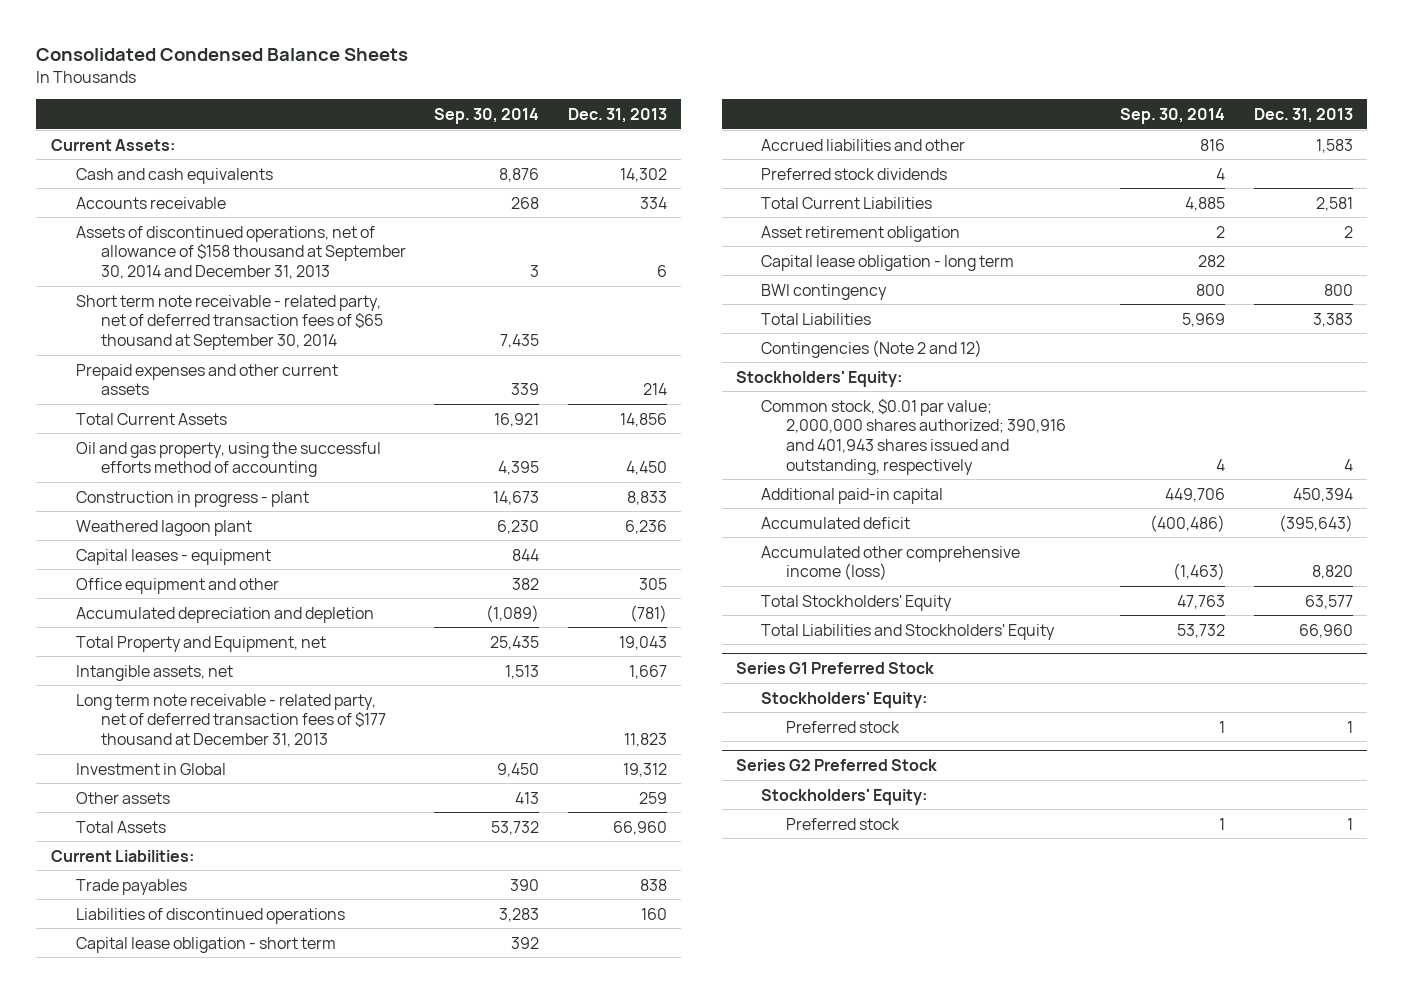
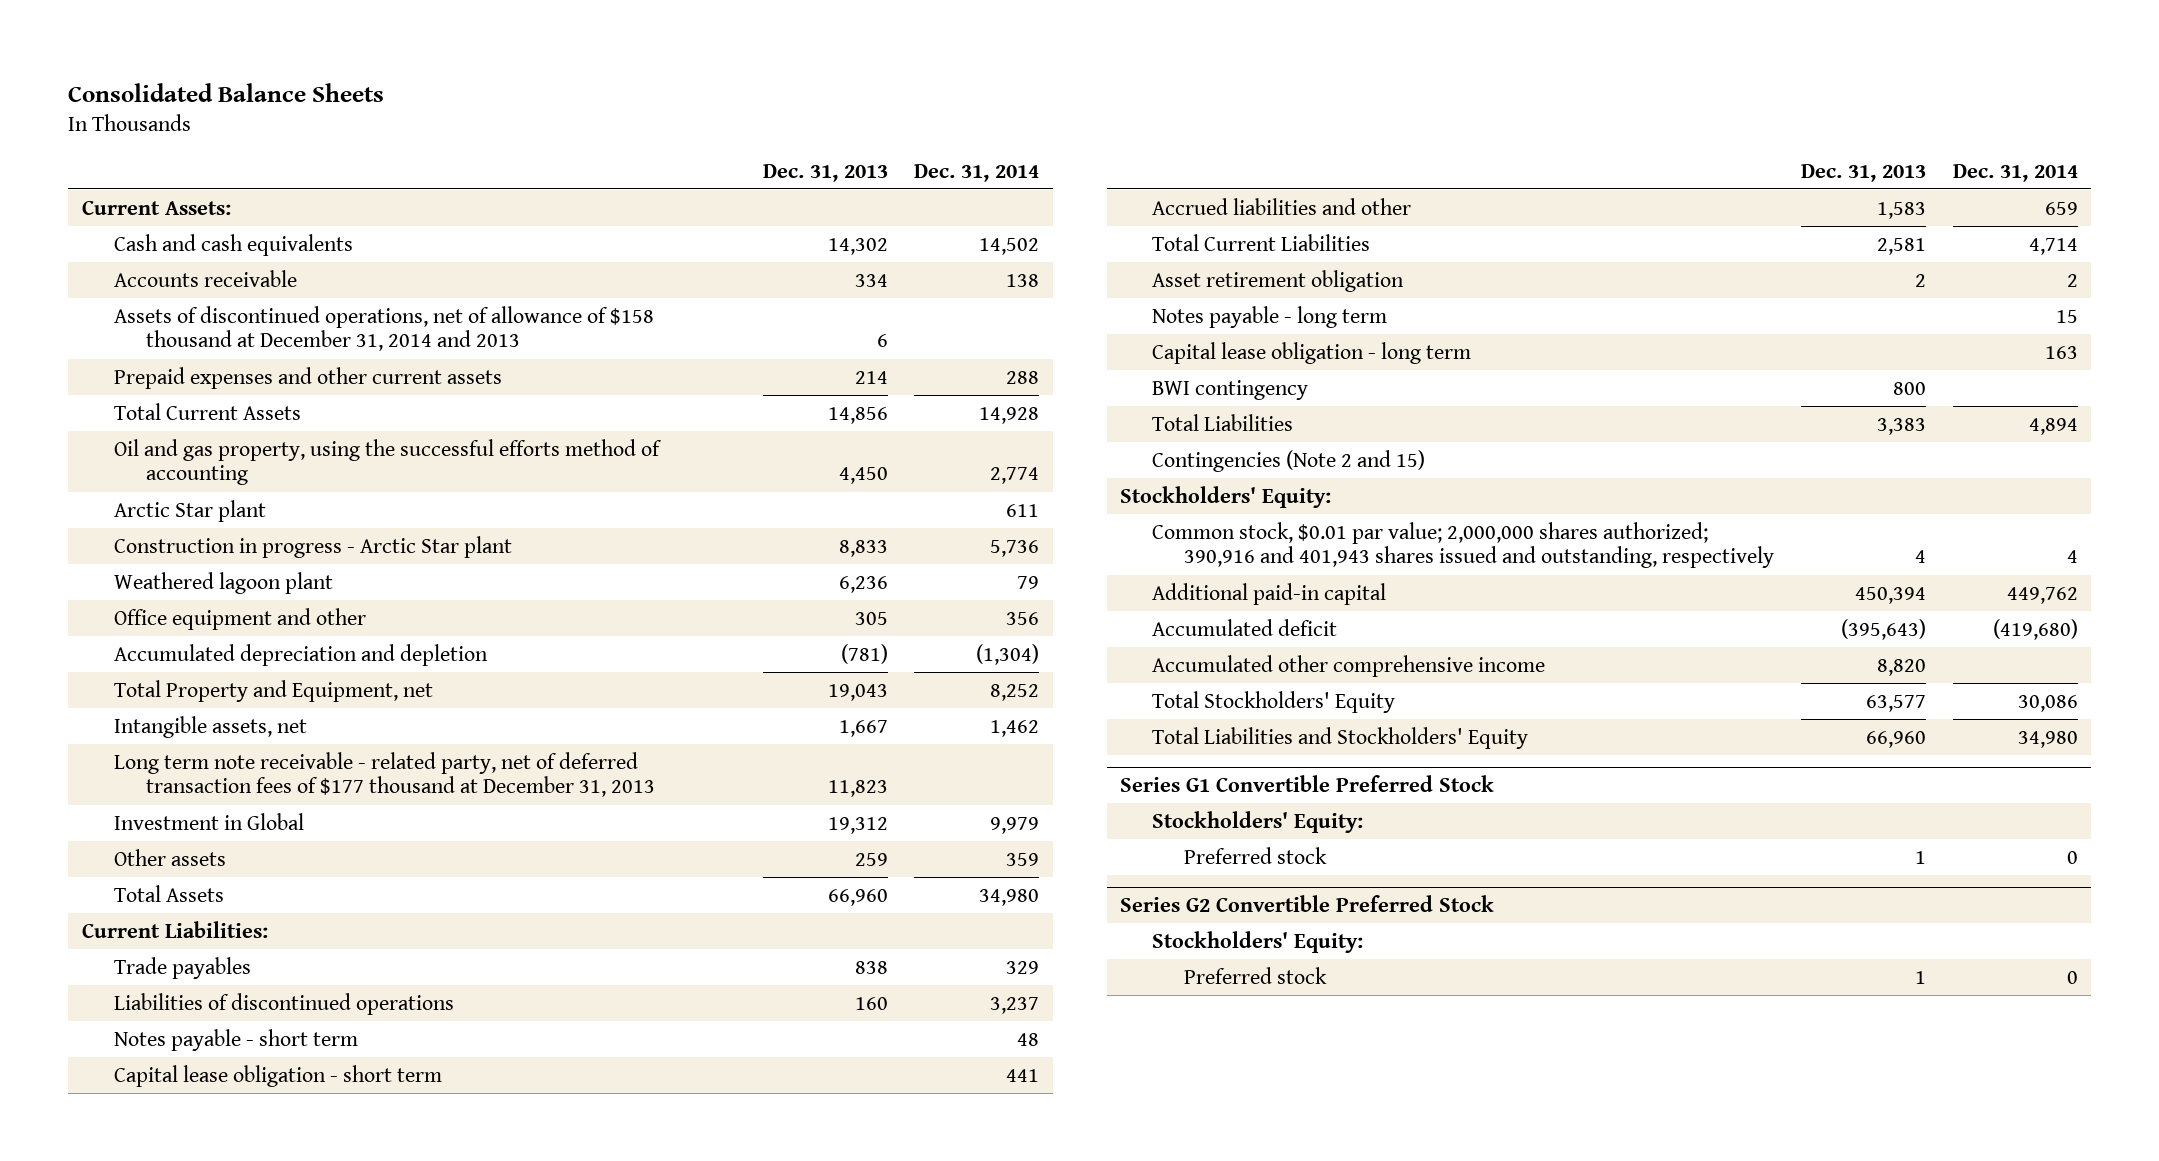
[36,48,409,62] Consolidated Condensed Balance Sheets -> [68,83,385,103] Consolidated Balance Sheets
[434,107,540,124] Sep. 30, 2014 -> none
none -> [914,163,1040,182] Dec. 31, 2014
[75,294,383,350] Short term note receivable - related party, net of deferred transaction fees of $65 thousand at September 30, 2014 -> none
[75,225,406,279] Assets of discontinued operations, net of allowance of $158 thousand at September 30, 2014 and December 31, 2013 -> [113,305,654,352] Assets of discontinued operations, net of allowance of $158 thousand at December 31, 2014 and 2013
none -> [113,499,266,522] Arctic Star plant
[75,490,309,507] Construction in progress - plant -> [113,535,512,558] Construction in progress - Arctic Star plant
[75,548,271,565] Capital leases - equipment -> none
none -> [113,1028,358,1051] Notes payable - short term
[761,167,948,180] Preferred stock dividends -> none
none -> [1152,305,1388,328] Notes payable - long term
[761,339,983,358] Contingencies (Note 2 and 12) -> [1152,449,1426,472] Contingencies (Note 2 and 15)
[761,545,1021,581] Accumulated other comprehensive income (loss) -> [1152,654,1546,677] Accumulated other comprehensive income
[736,662,935,675] Series G1 Preferred Stock -> [1120,775,1495,793] Series G1 Convertible Preferred Stock
[736,759,938,772] Series G2 Preferred Stock -> [1120,895,1495,913] Series G2 Convertible Preferred Stock

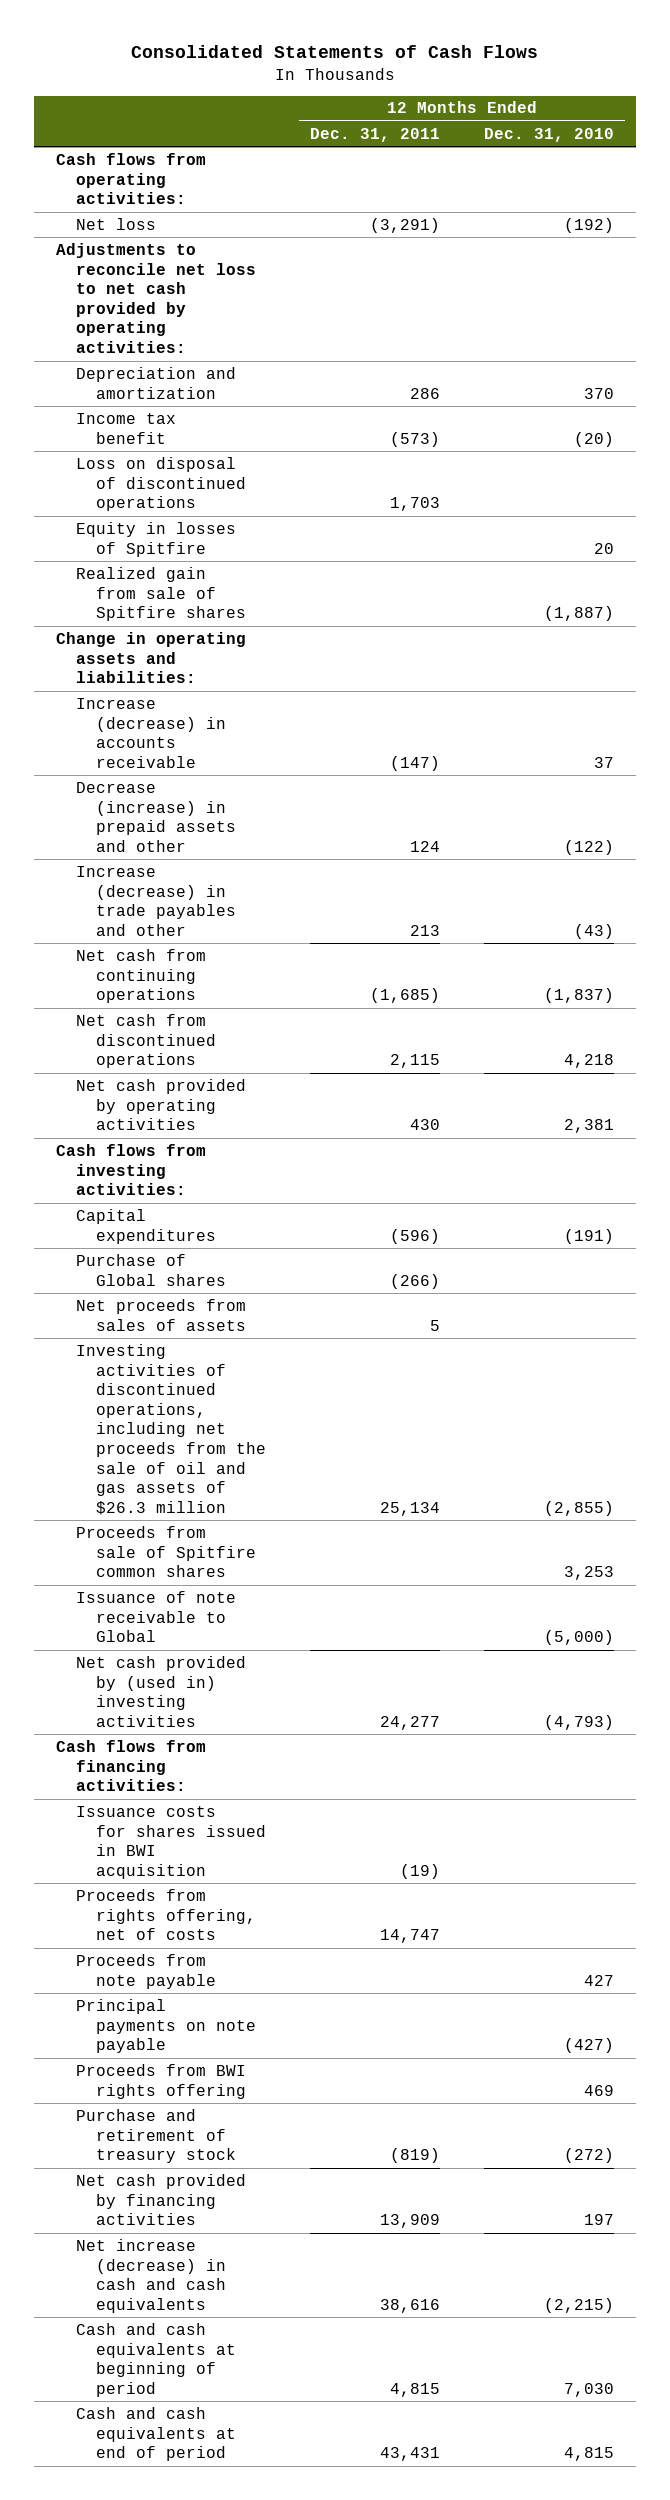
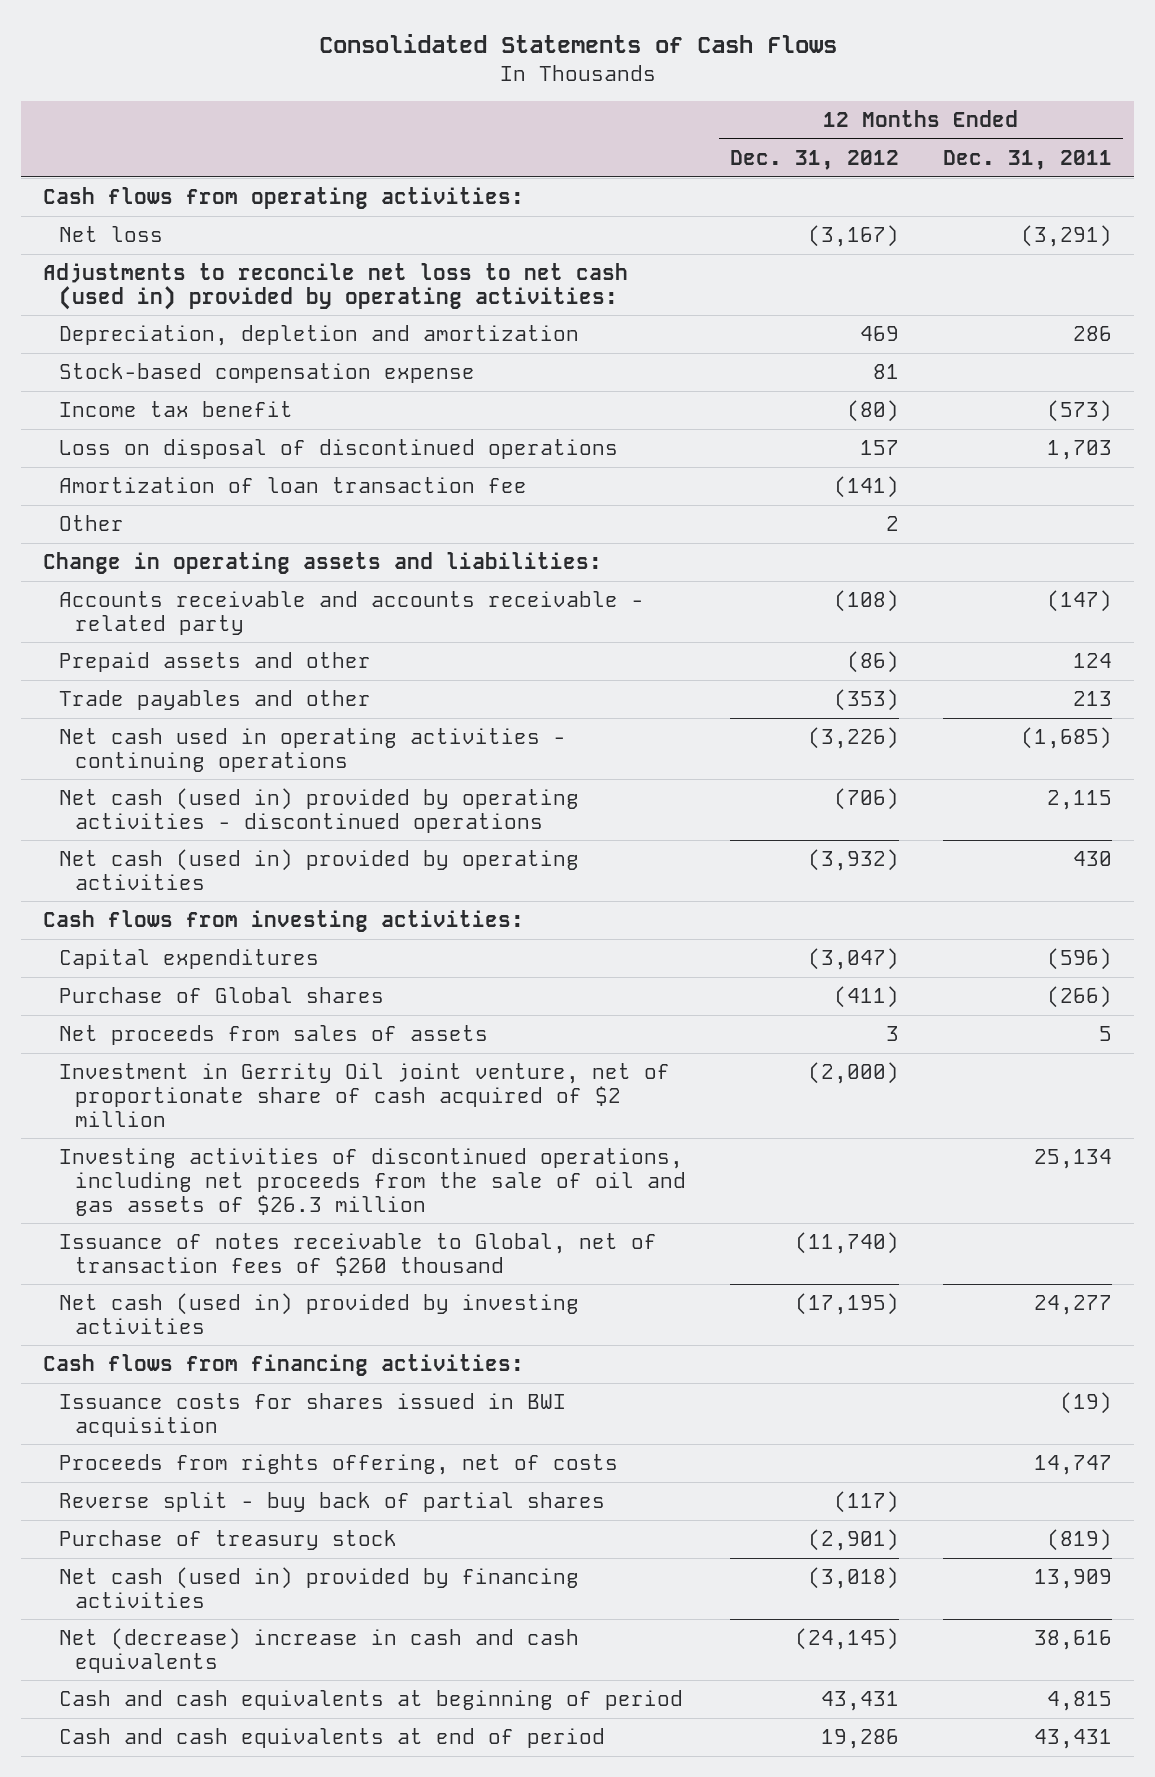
[483,127,614,142] Dec. 31, 2010 -> none
none -> [730,149,900,170] Dec. 31, 2012
[55,242,256,354] Adjustments to reconcile net loss to net cash provided by operating activities: -> [43,262,629,310] Adjustments to reconcile net loss to net cash (used in) provided by operating activities:
[75,366,236,399] Depreciation and amortization -> [59,324,580,346] Depreciation, depletion and amortization
none -> [59,362,476,383] Stock-based compensation expense
[75,521,236,557] Equity in losses of Spitfire -> none
[75,566,246,622] Realized gain from sale of Spitfire shares -> none
none -> [59,476,528,493] Amortization of loan transaction fee
none -> [59,514,125,531] Other
[75,697,226,768] Increase (decrease) in accounts receivable -> [59,590,645,635] Accounts receivable and accounts receivable - related party
[75,781,236,852] Decrease (increase) in prepaid assets and other -> [59,651,372,672] Prepaid assets and other
[75,865,236,936] Increase (decrease) in trade payables and other -> [59,689,372,710] Trade payables and other
[75,948,206,1004] Net cash from continuing operations -> [59,727,567,772] Net cash used in operating activities - continuing operations
[75,1013,216,1069] Net cash from discontinued operations -> [59,787,580,833] Net cash (used in) provided by operating activities - discontinued operations
[75,1078,246,1131] Net cash provided by operating activities -> [59,848,580,890] Net cash (used in) provided by operating activities
none -> [59,1062,671,1127] Investment in Gerrity Oil joint venture, net of proportionate share of cash acquired of $2 million
[75,1525,256,1578] Proceeds from sale of Spitfire common shares -> none
[75,1590,236,1643] Issuance of note receivable to Global -> [59,1232,658,1276] Issuance of notes receivable to Global, net of transaction fees of $260 thousand
[75,1655,246,1727] Net cash provided by (used in) investing activities -> [59,1292,580,1334] Net cash (used in) provided by investing activities
[75,1953,216,1989] Proceeds from note payable -> none
[75,1998,256,2054] Principal payments on note payable -> none
[75,2063,246,2099] Proceeds from BWI rights offering -> none
none -> [59,1491,606,1512] Reverse split - buy back of partial shares
[75,2108,236,2164] Purchase and retirement of treasury stock -> [59,1529,398,1550] Purchase of treasury stock
[75,2173,246,2226] Net cash provided by financing activities -> [59,1566,580,1608] Net cash (used in) provided by financing activities
[75,2238,226,2313] Net increase (decrease) in cash and cash equivalents -> [59,1627,580,1673] Net (decrease) increase in cash and cash equivalents

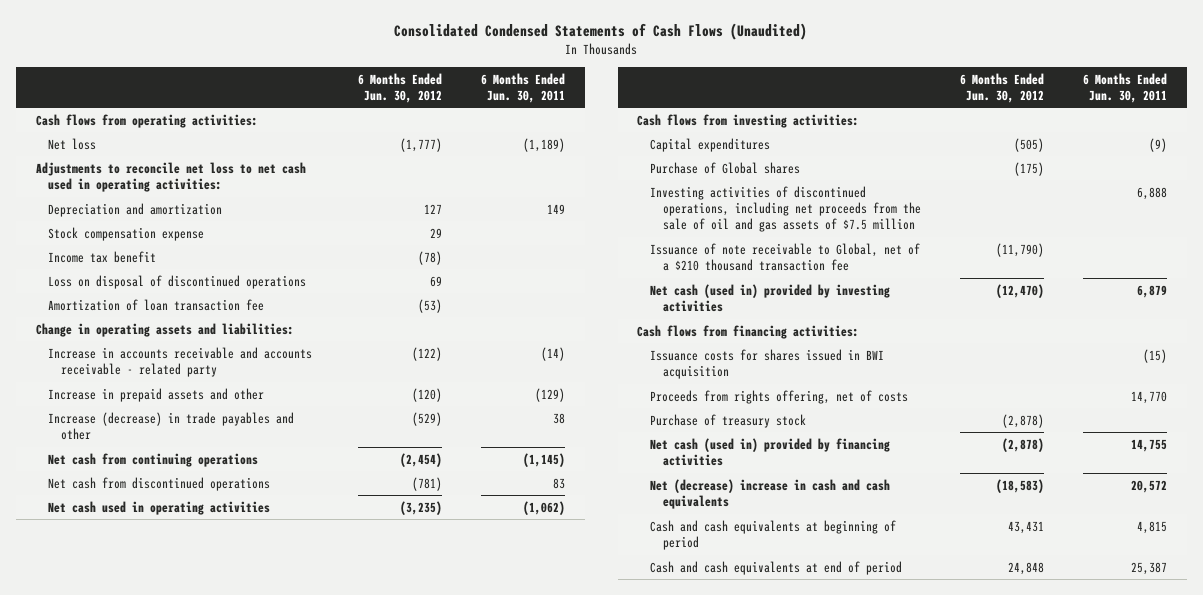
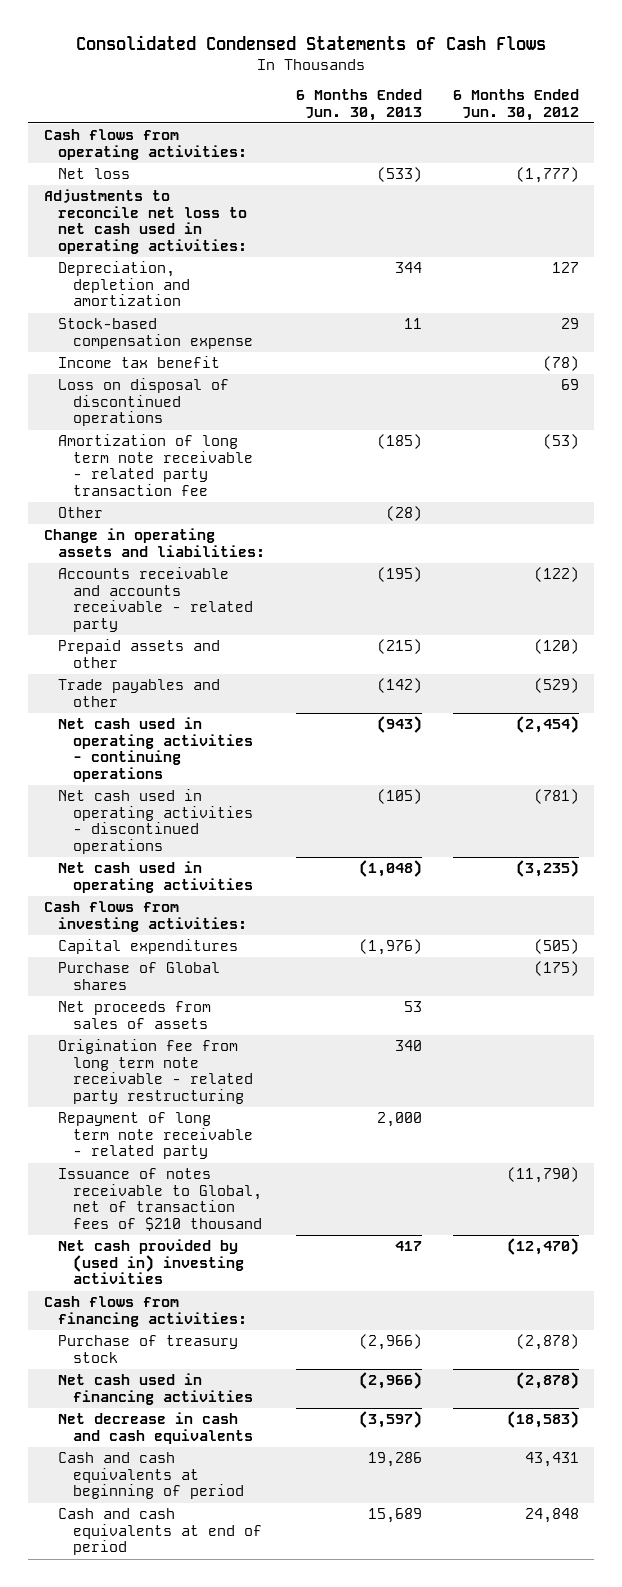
[394,23,808,41] Consolidated Condensed Statements of Cash Flows (Unaudited) -> [76,35,547,51] Consolidated Condensed Statements of Cash Flows
[481,72,566,103] 6 Months Ended Jun. 30, 2011 -> none
none -> [296,89,423,121] 6 Months Ended Jun. 30, 2013
[48,202,223,217] Depreciation and amortization -> [58,261,190,307] Depreciation, depletion and amortization
[48,226,205,241] Stock compensation expense -> [58,318,253,349] Stock-based compensation expense
[48,298,265,311] Amortization of loan transaction fee -> [58,434,253,497] Amortization of long term note receivable - related party transaction fee
none -> [58,507,104,519] Other
[48,346,313,377] Increase in accounts receivable and accounts receivable - related party -> [58,567,253,633] Accounts receivable and accounts receivable - related party
[48,387,265,402] Increase in prepaid assets and other -> [58,639,221,668] Prepaid assets and other
[48,411,295,440] Increase (decrease) in trade payables and other -> [58,679,221,707] Trade payables and other
[48,452,259,467] Net cash from continuing operations -> [58,717,253,783] Net cash used in operating activities - continuing operations
[48,476,271,491] Net cash from discontinued operations -> [58,789,253,855] Net cash used in operating activities - discontinued operations
[650,185,921,233] Investing activities of discontinued operations, including net proceeds from the sale of oil and gas assets of $7.5 million -> none
none -> [58,1001,212,1029] Net proceeds from sales of assets
none -> [58,1039,253,1105] Origination fee from long term note receivable - related party restructuring
none -> [58,1112,253,1160] Repayment of long term note receivable - related party
[650,242,921,271] Issuance of note receivable to Global, net of a $210 thousand transaction fee -> [58,1168,262,1232] Issuance of notes receivable to Global, net of transaction fees of $210 thousand
[650,283,891,312] Net cash (used in) provided by investing activities -> [58,1239,244,1285] Net cash provided by (used in) investing activities
[650,348,885,379] Issuance costs for shares issued in BWI acquisition -> none
[650,389,909,404] Proceeds from rights offering, net of costs -> none
[650,437,891,466] Net cash (used in) provided by financing activities -> [58,1373,253,1405] Net cash used in financing activities
[650,478,891,509] Net (decrease) increase in cash and cash equivalents -> [58,1412,253,1444] Net decrease in cash and cash equivalents

